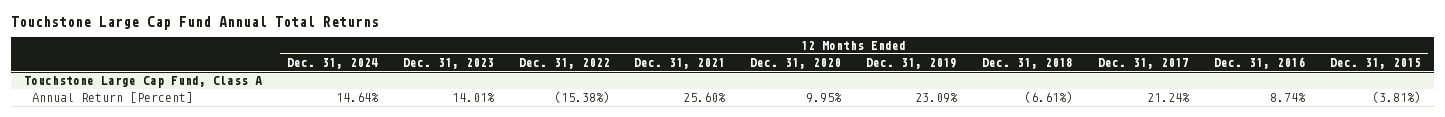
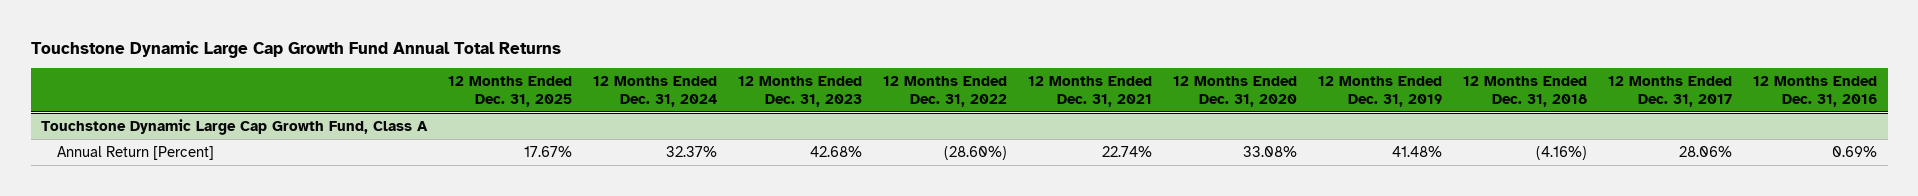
[11,15,380,30] Touchstone Large Cap Fund Annual Total Returns -> [30,40,561,58] Touchstone Dynamic Large Cap Growth Fund Annual Total Returns
[1330,57,1422,69] Dec. 31, 2015 -> none
none -> [448,76,573,107] 12 Months Ended Dec. 31, 2025
[23,76,262,89] Touchstone Large Cap Fund, Class A -> [41,118,429,135] Touchstone Dynamic Large Cap Growth Fund, Class A
[335,92,379,103] 14.64% -> [666,145,718,157] 32.37%
[451,93,495,103] 14.01% -> [810,145,863,157] 42.68%
[553,91,610,104] (15.38%) -> [944,145,1008,160] (28.60%)
[683,92,727,103] 25.60% -> [1102,145,1153,157] 22.74%
[806,93,843,104] 9.95% -> [1243,145,1298,157] 33.08%
[915,93,959,104] 23.09% -> [1392,145,1443,157] 41.48%
[1024,91,1074,104] (6.61%) -> [1536,145,1588,160] (4.16%)
[1147,93,1191,103] 21.24% -> [1679,145,1733,157] 28.06%
[1270,93,1307,103] 8.74% -> [1832,145,1878,157] 0.69%

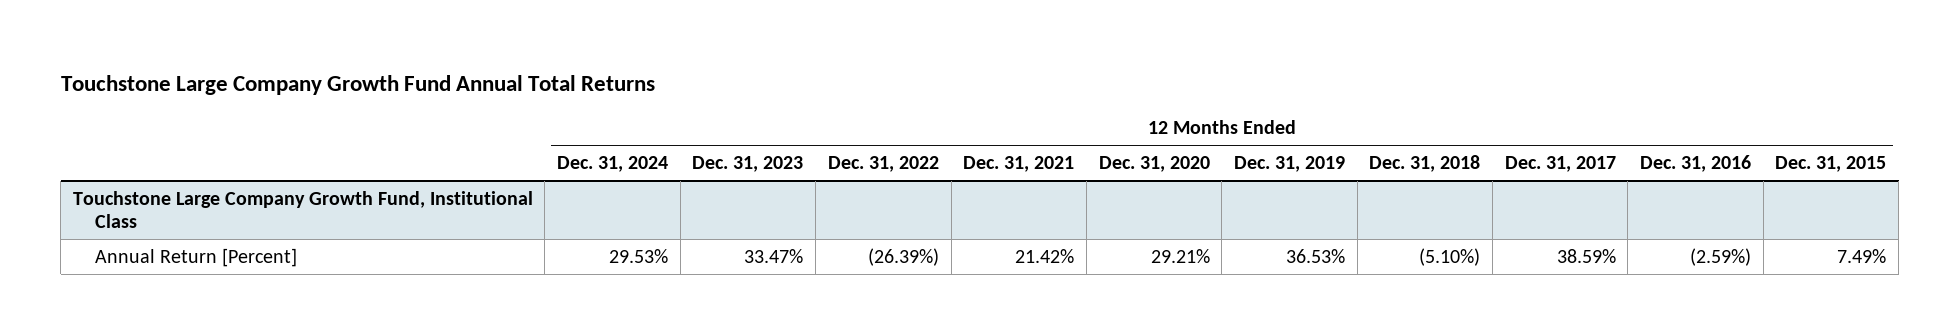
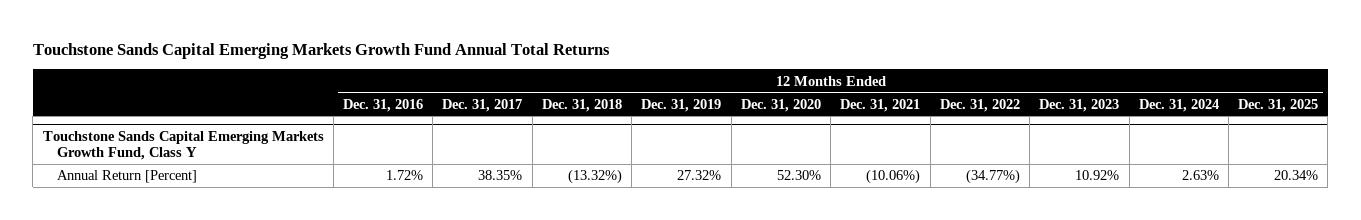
[60,74,655,95] Touchstone Large Company Growth Fund Annual Total Returns -> [32,43,610,60] Touchstone Sands Capital Emerging Markets Growth Fund Annual Total Returns
[1775,156,1887,173] Dec. 31, 2015 -> none
none -> [1238,98,1319,112] Dec. 31, 2025
[72,190,533,228] Touchstone Large Company Growth Fund, Institutional Class -> none
none -> [42,130,324,161] Touchstone Sands Capital Emerging Markets Growth Fund, Class Y
[609,248,669,263] 29.53% -> [1181,170,1219,181] 2.63%
[744,248,804,263] 33.47% -> [1075,170,1120,181] 10.92%
[867,247,939,266] (26.39%) -> [965,169,1020,185] (34.77%)
[1015,248,1075,263] 21.42% -> [866,169,921,185] (10.06%)
[1150,248,1210,263] 29.21% -> [776,170,821,181] 52.30%
[1285,248,1345,263] 36.53% -> [677,170,722,181] 27.32%
[1419,247,1481,266] (5.10%) -> [567,169,622,185] (13.32%)
[1556,248,1616,263] 38.59% -> [478,170,523,181] 38.35%
[1690,247,1752,266] (2.59%) -> [385,170,423,181] 1.72%

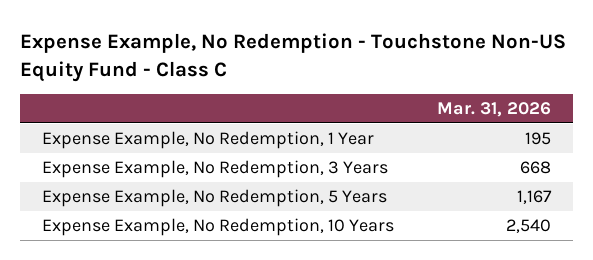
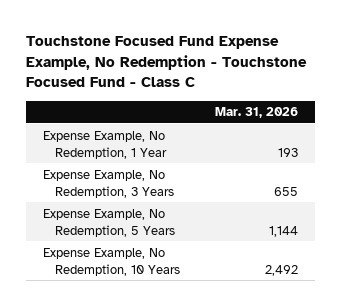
[20,33,567,82] Expense Example, No Redemption - Touchstone Non-US Equity Fund - Class C -> [25,36,307,88] Touchstone Focused Fund Expense Example, No Redemption - Touchstone Focused Fund - Class C
[525,132,552,146] 195 -> [277,147,298,157] 193
[520,161,552,175] 668 -> [273,186,298,196] 655
[517,190,553,205] 1,167 -> [268,225,298,237] 1,144
[506,219,552,234] 2,540 -> [264,264,298,276] 2,492

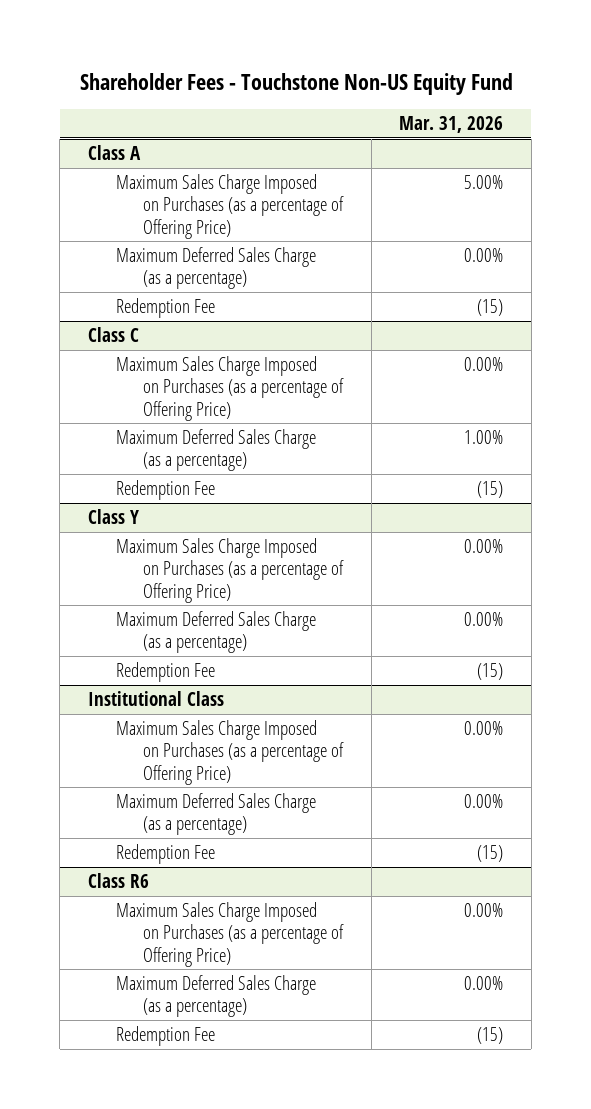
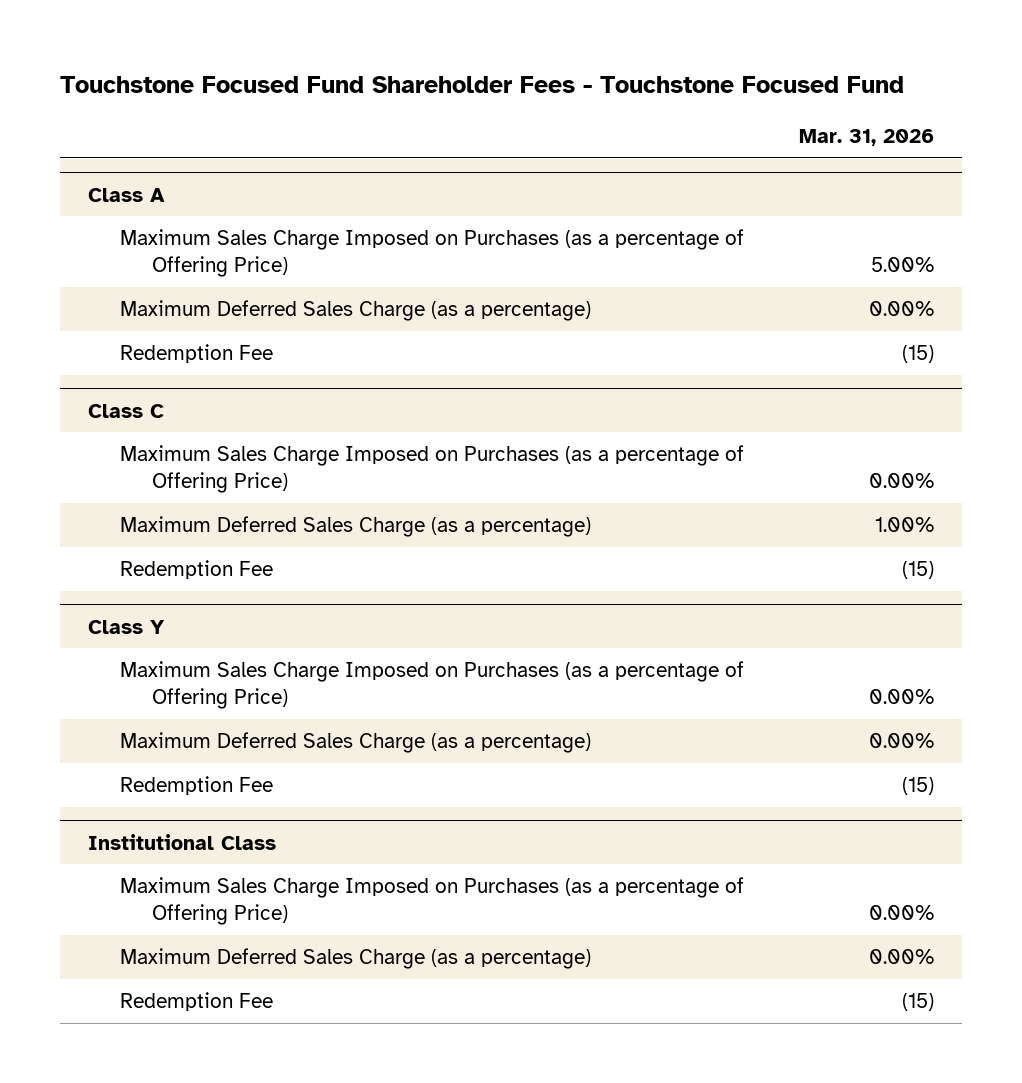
[79,72,513,95] Shareholder Fees - Touchstone Non-US Equity Fund -> [59,75,904,93] Touchstone Focused Fund Shareholder Fees - Touchstone Focused Fund
[88,873,150,889] Class R6 -> none
[115,902,345,967] Maximum Sales Charge Imposed on Purchases (as a percentage of Offering Price) -> none
[115,975,316,1018] Maximum Deferred Sales Charge (as a percentage) -> none
[115,1026,215,1047] Redemption Fee -> none

